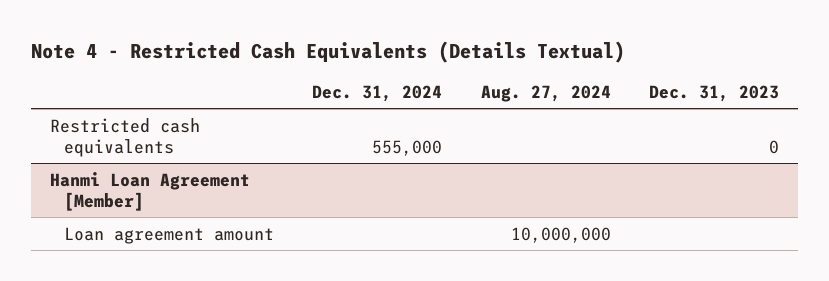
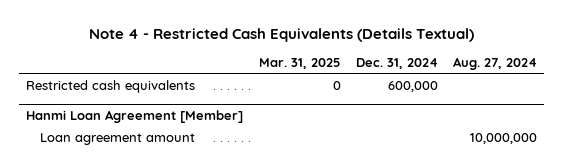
[649,85,780,103] Dec. 31, 2023 -> none
none -> [258,58,341,70] Mar. 31, 2025
[372,139,443,156] 555,000 -> [387,81,438,93] 600,000

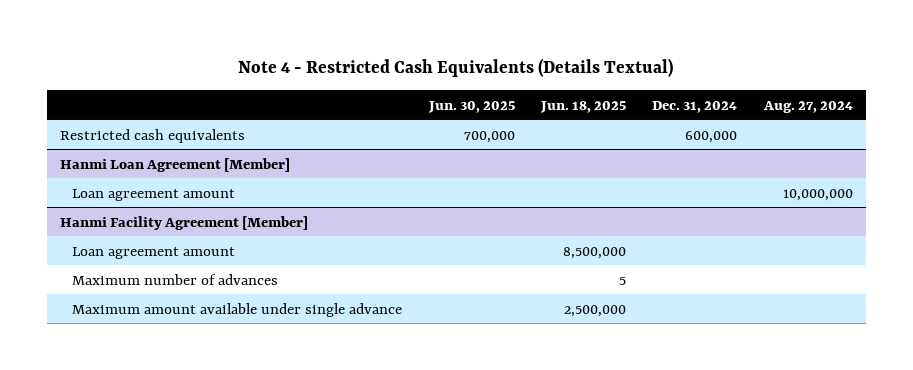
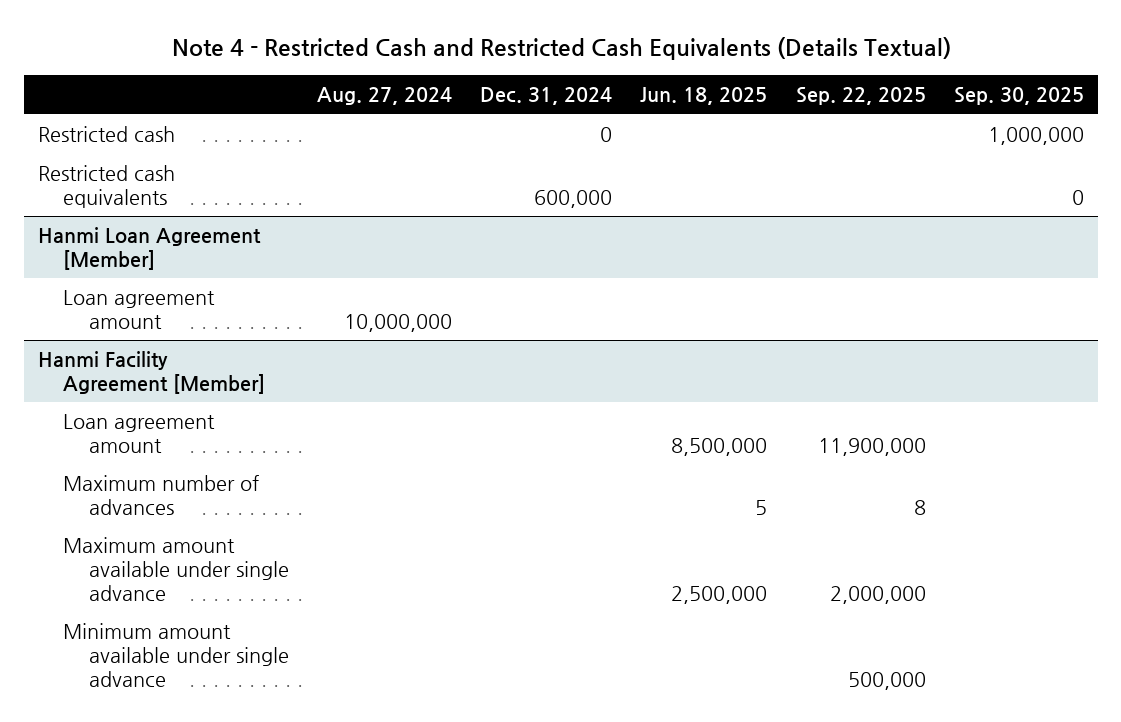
[238,58,674,78] Note 4 - Restricted Cash Equivalents (Details Textual) -> [171,36,951,60] Note 4 - Restricted Cash and Restricted Cash Equivalents (Details Textual)
[427,100,515,113] Jun. 30, 2025 -> none
none -> [795,87,926,106] Sep. 22, 2025
none -> [953,87,1084,106] Sep. 30, 2025
none -> [37,126,175,143] Restricted cash
none -> [63,623,290,687] Minimum amount available under single advance

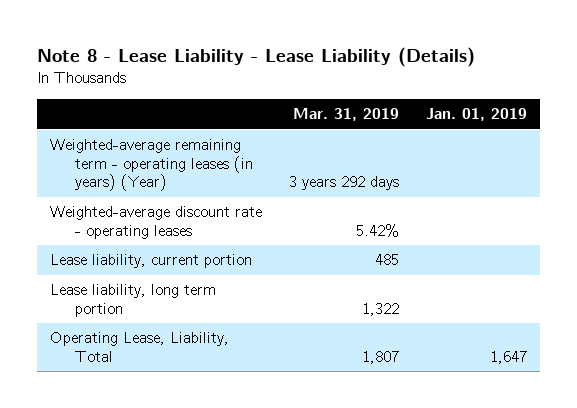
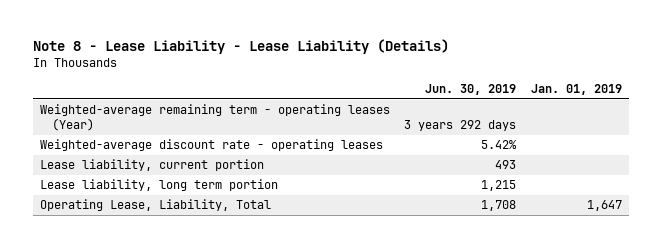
[293,108,400,122] Mar. 31, 2019 -> none
none -> [425,84,517,96] Jun. 30, 2019
[50,139,254,192] Weighted-average remaining term - operating leases (in years) (Year) -> [39,104,390,132] Weighted-average remaining term - operating leases (Year)

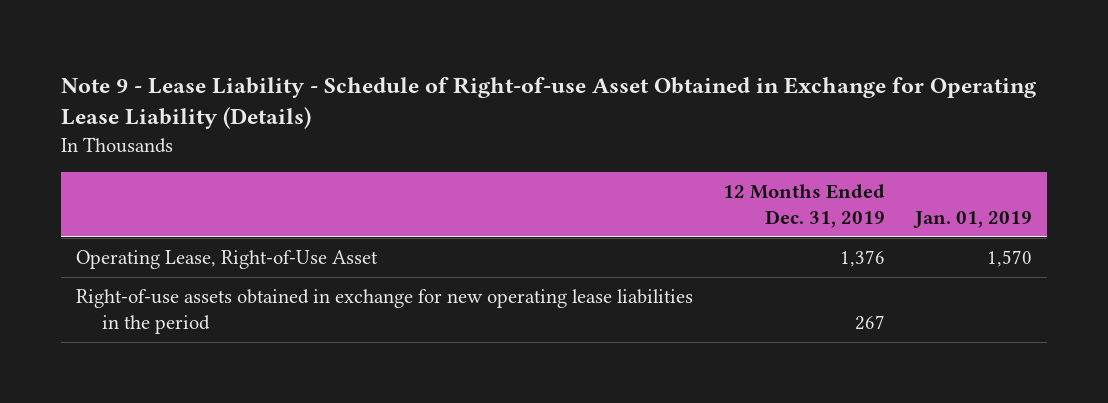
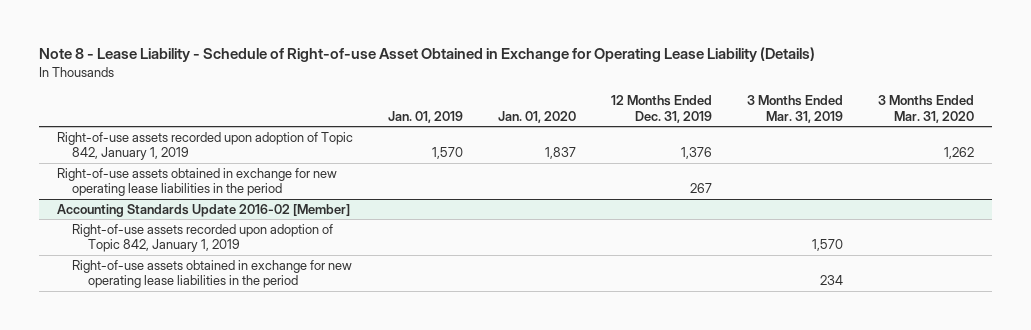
[61,76,1037,130] Note 9 - Lease Liability - Schedule of Right-of-use Asset Obtained in Exchange for Operating Lease Liability (Details) -> [38,47,815,63] Note 8 - Lease Liability - Schedule of Right-of-use Asset Obtained in Exchange for Operating Lease Liability (Details)
none -> [497,110,576,123] Jan. 01, 2020
none -> [747,95,844,123] 3 Months Ended Mar. 31, 2019
none -> [878,95,975,123] 3 Months Ended Mar. 31, 2020
[76,250,379,270] Operating Lease, Right-of-Use Asset -> [56,132,353,161] Right-of-use assets recorded upon adoption of Topic 842, January 1, 2019
none -> [56,204,350,218] Accounting Standards Update 2016-02 [Member]
none -> [72,224,334,253] Right-of-use assets recorded upon adoption of Topic 842, January 1, 2019
none -> [72,260,353,289] Right-of-use assets obtained in exchange for new operating lease liabilities in the period

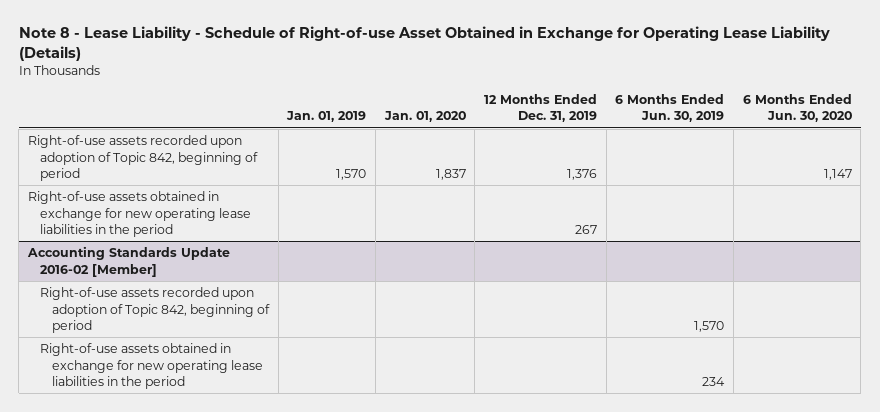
[747,95,844,123] 3 Months Ended Mar. 31, 2019 -> none
[878,95,975,123] 3 Months Ended Mar. 31, 2020 -> none
none -> [615,94,725,123] 6 Months Ended Jun. 30, 2019
none -> [742,94,852,123] 6 Months Ended Jun. 30, 2020
[56,132,353,161] Right-of-use assets recorded upon adoption of Topic 842, January 1, 2019 -> [28,135,258,181] Right-of-use assets recorded upon adoption of Topic 842, beginning of period
[72,224,334,253] Right-of-use assets recorded upon adoption of Topic 842, January 1, 2019 -> [39,287,270,333] Right-of-use assets recorded upon adoption of Topic 842, beginning of period

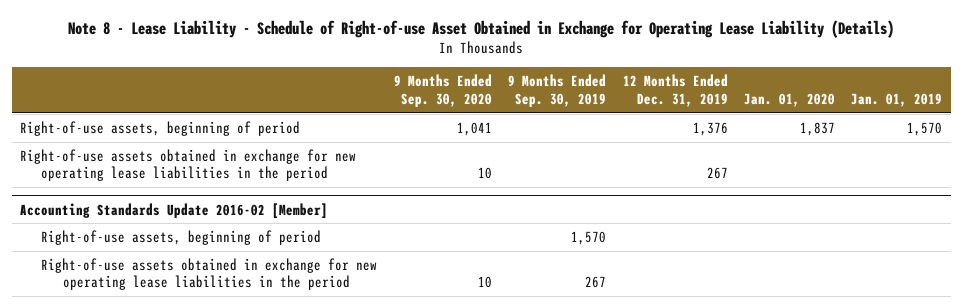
[615,94,725,123] 6 Months Ended Jun. 30, 2019 -> none
[742,94,852,123] 6 Months Ended Jun. 30, 2020 -> none
none -> [393,74,492,107] 9 Months Ended Sep. 30, 2020
none -> [508,74,607,107] 9 Months Ended Sep. 30, 2019
[28,135,258,181] Right-of-use assets recorded upon adoption of Topic 842, beginning of period -> [19,120,300,136] Right-of-use assets, beginning of period
[39,287,270,333] Right-of-use assets recorded upon adoption of Topic 842, beginning of period -> [41,229,322,245] Right-of-use assets, beginning of period

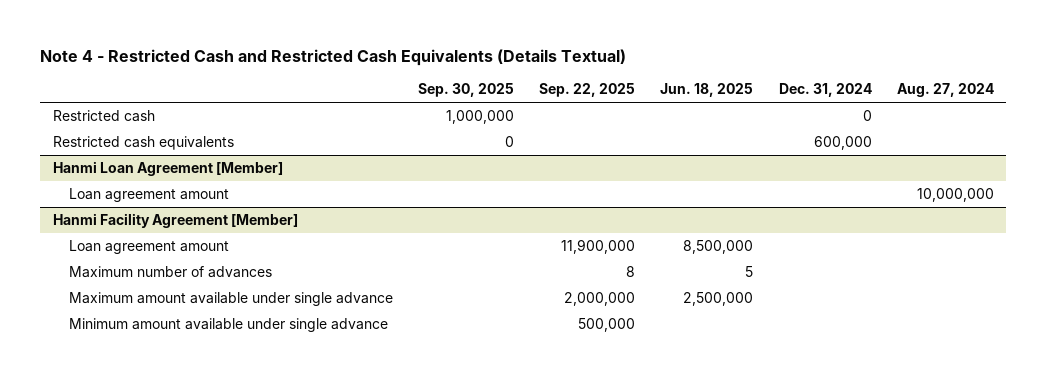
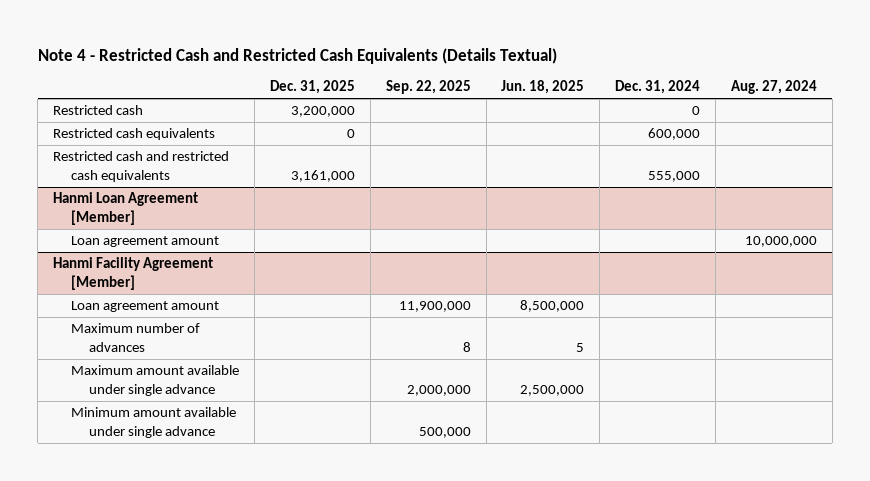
[417,83,514,98] Sep. 30, 2025 -> none
none -> [269,80,355,95] Dec. 31, 2025
none -> [53,151,230,182] Restricted cash and restricted cash equivalents

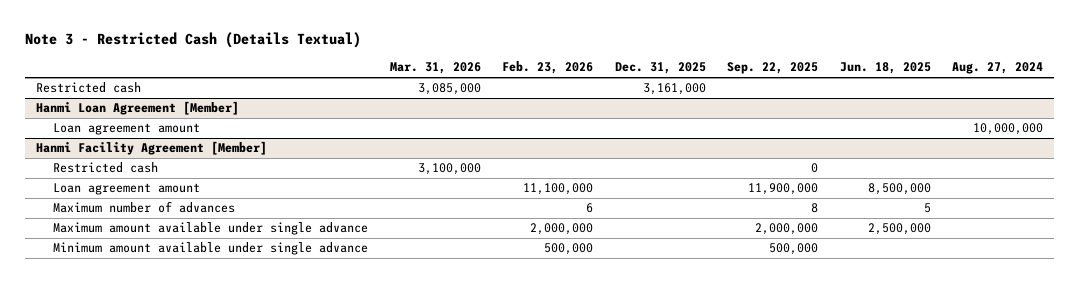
[37,47,557,64] Note 4 - Restricted Cash and Restricted Cash Equivalents (Details Textual) -> [25,32,362,49] Note 3 - Restricted Cash (Details Textual)
[615,80,701,95] Dec. 31, 2024 -> none
none -> [389,62,481,75] Mar. 31, 2026
none -> [502,61,594,75] Feb. 23, 2026
[53,128,216,141] Restricted cash equivalents -> none
[53,151,230,182] Restricted cash and restricted cash equivalents -> none
[290,106,355,118] 3,200,000 -> [642,83,706,96] 3,161,000
none -> [53,162,159,174] Restricted cash

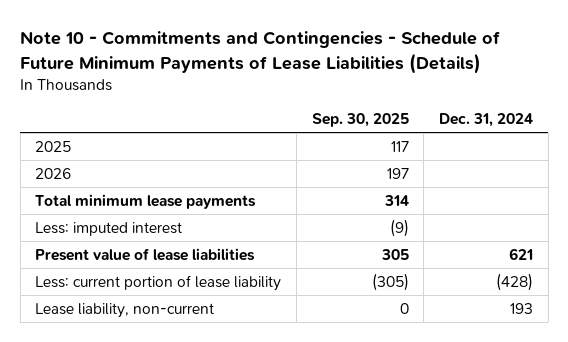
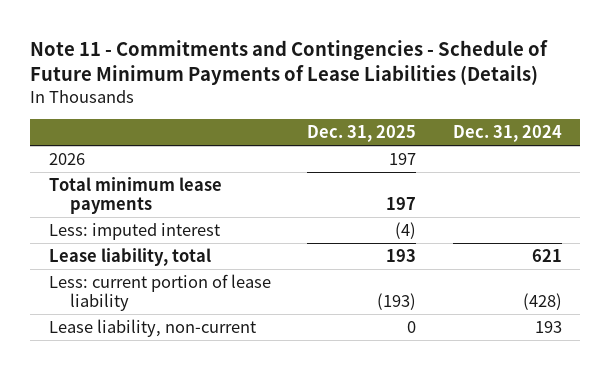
[20,31,501,74] Note 10 - Commitments and Contingencies - Schedule of Future Minimum Payments of Lease Liabilities (Details) -> [30,39,549,85] Note 11 - Commitments and Contingencies - Schedule of Future Minimum Payments of Lease Liabilities (Details)
[311,113,409,128] Sep. 30, 2025 -> none
none -> [307,125,417,143] Dec. 31, 2025
[35,140,72,152] 2025 -> none
[35,247,256,261] Present value of lease liabilities -> [48,247,211,266] Lease liability, total

